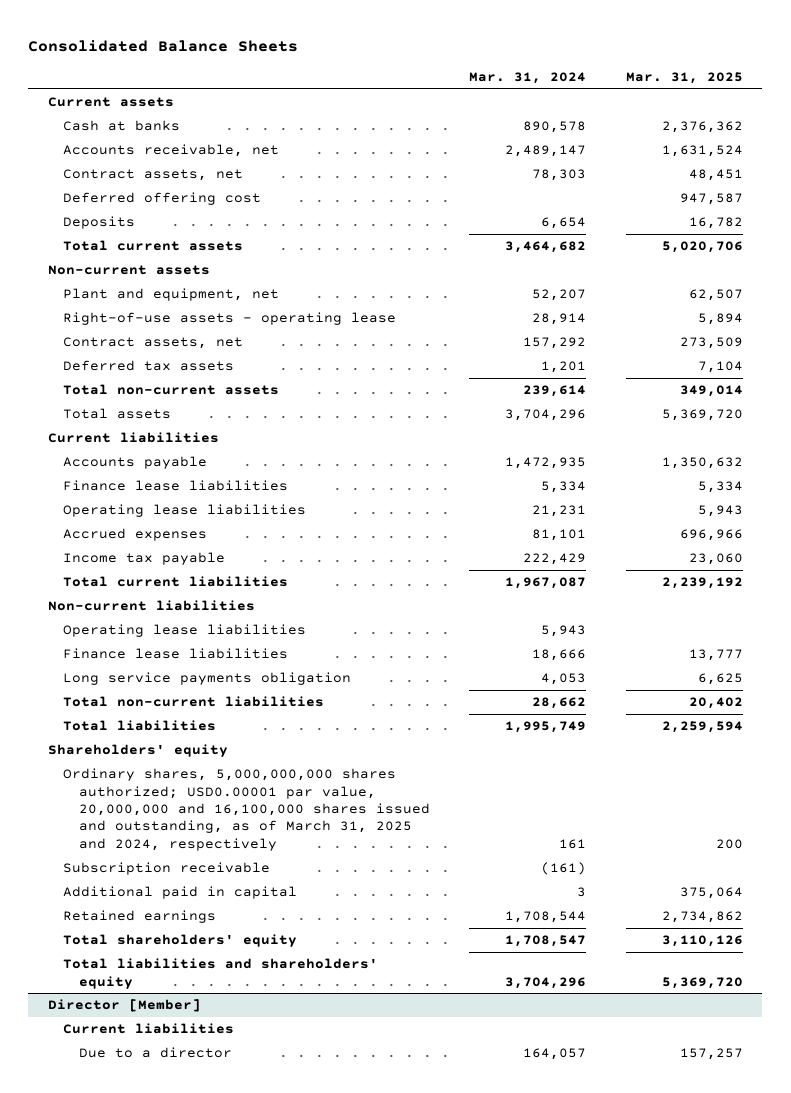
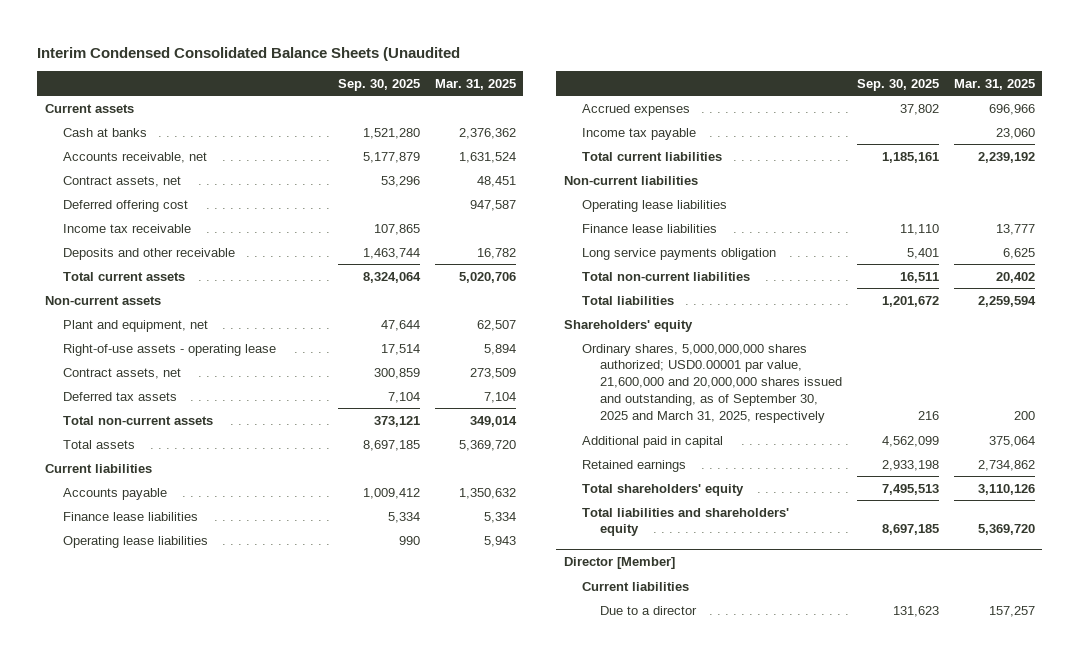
[28,39,299,52] Consolidated Balance Sheets -> [37,46,461,61] Interim Condensed Consolidated Balance Sheets (Unaudited
[469,72,587,85] Mar. 31, 2024 -> none
none -> [337,78,420,91] Sep. 30, 2025
none -> [62,223,191,233] Income tax receivable
[63,216,136,230] Deposits -> [62,247,235,260] Deposits and other receivable
[63,862,271,876] Subscription receivable -> none
[63,768,430,851] Ordinary shares, 5,000,000,000 shares authorized; USD0.00001 par value, 20,000,000 and 16,100,000 shares issued and outstanding, as of March 31, 2025 and 2024, respectively -> [581,343,842,424] Ordinary shares, 5,000,000,000 shares authorized; USD0.00001 par value, 21,600,000 and 20,000,000 shares issued and outstanding, as of September 30, 2025 and March 31, 2025, respectively

